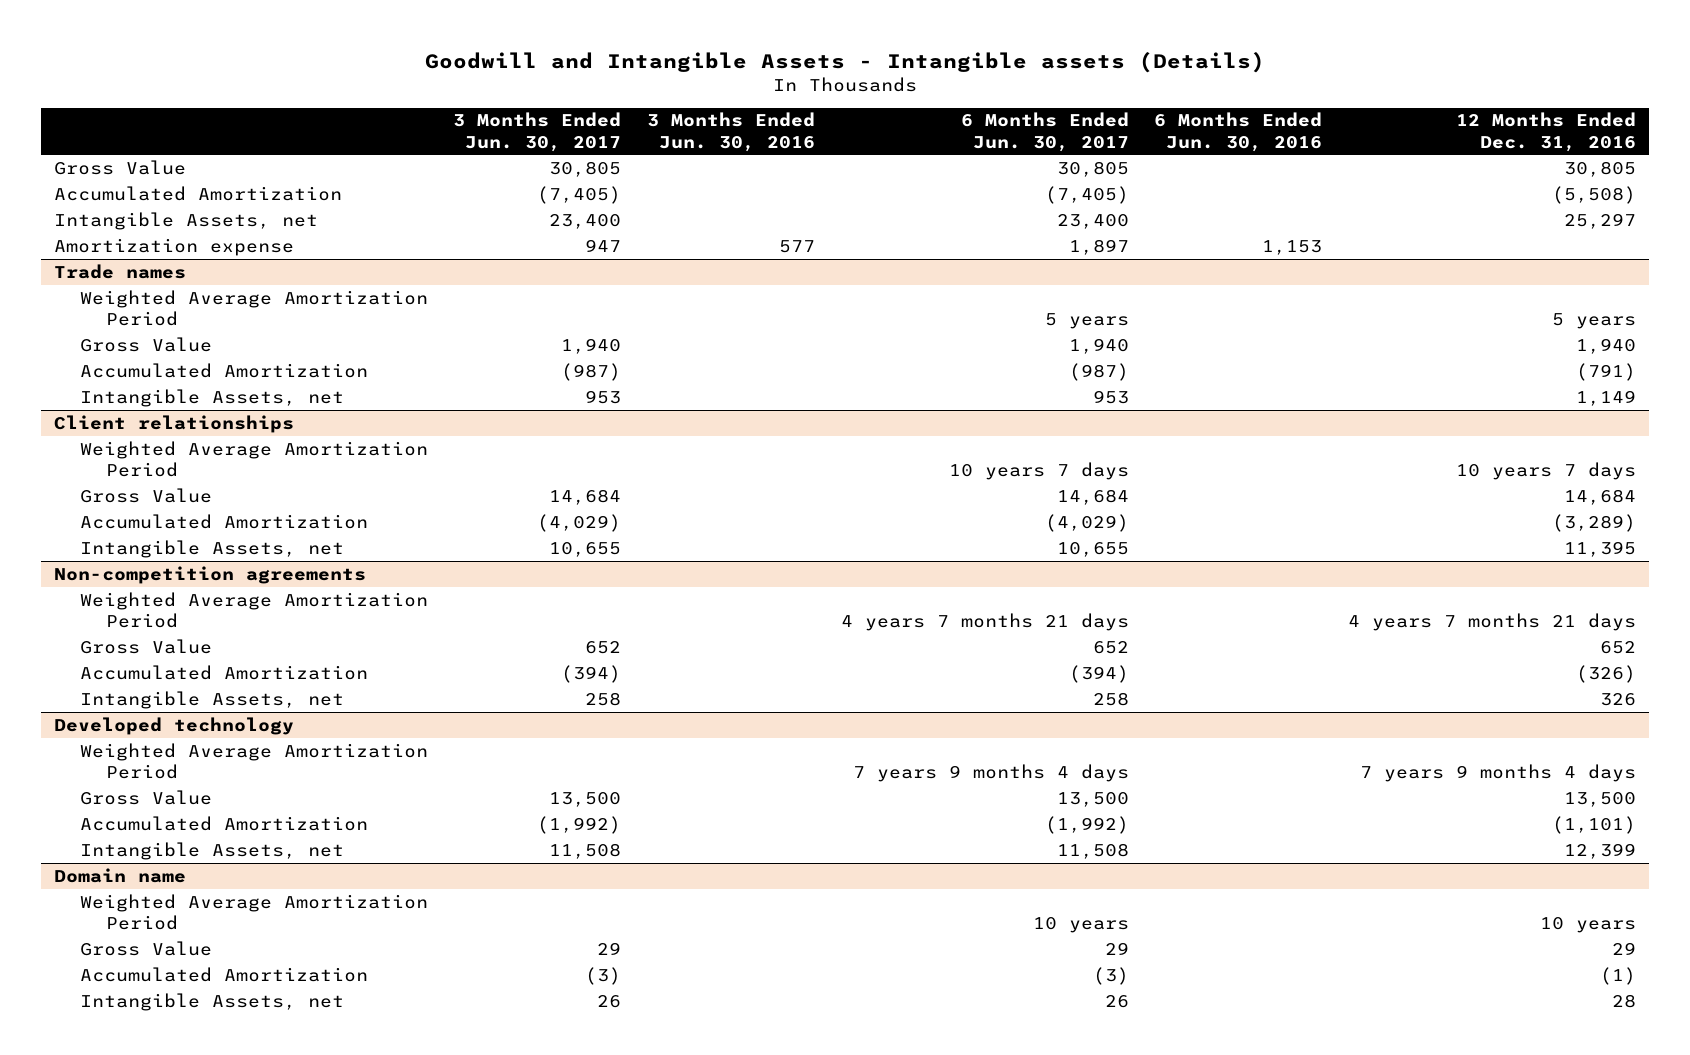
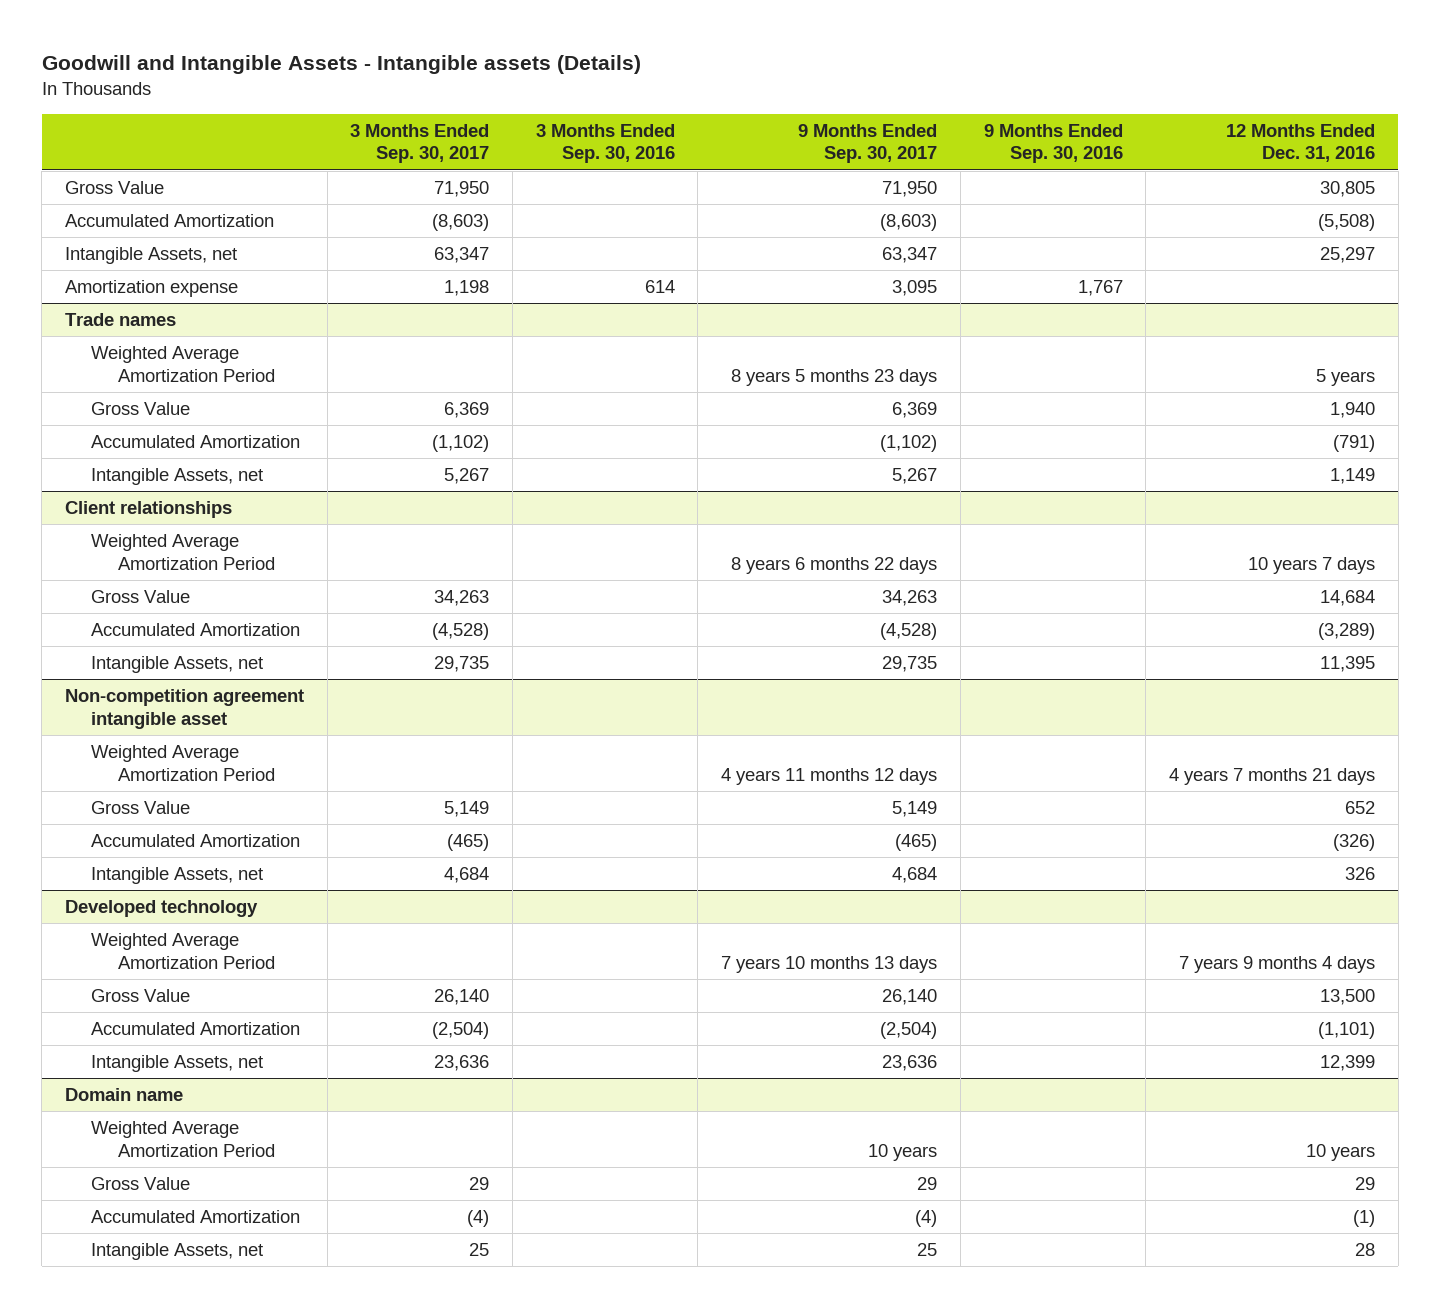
[453,112,622,152] 3 Months Ended Jun. 30, 2017 -> none
[647,112,816,152] 3 Months Ended Jun. 30, 2016 -> none
[960,112,1129,152] 6 Months Ended Jun. 30, 2017 -> none
[1154,112,1323,152] 6 Months Ended Jun. 30, 2016 -> none
none -> [350,123,490,164] 3 Months Ended Sep. 30, 2017
none -> [535,123,675,164] 3 Months Ended Sep. 30, 2016
none -> [798,123,938,164] 9 Months Ended Sep. 30, 2017
none -> [983,123,1123,164] 9 Months Ended Sep. 30, 2016
[53,565,366,584] Non-competition agreements -> [64,688,304,729] Non-competition agreement intangible asset

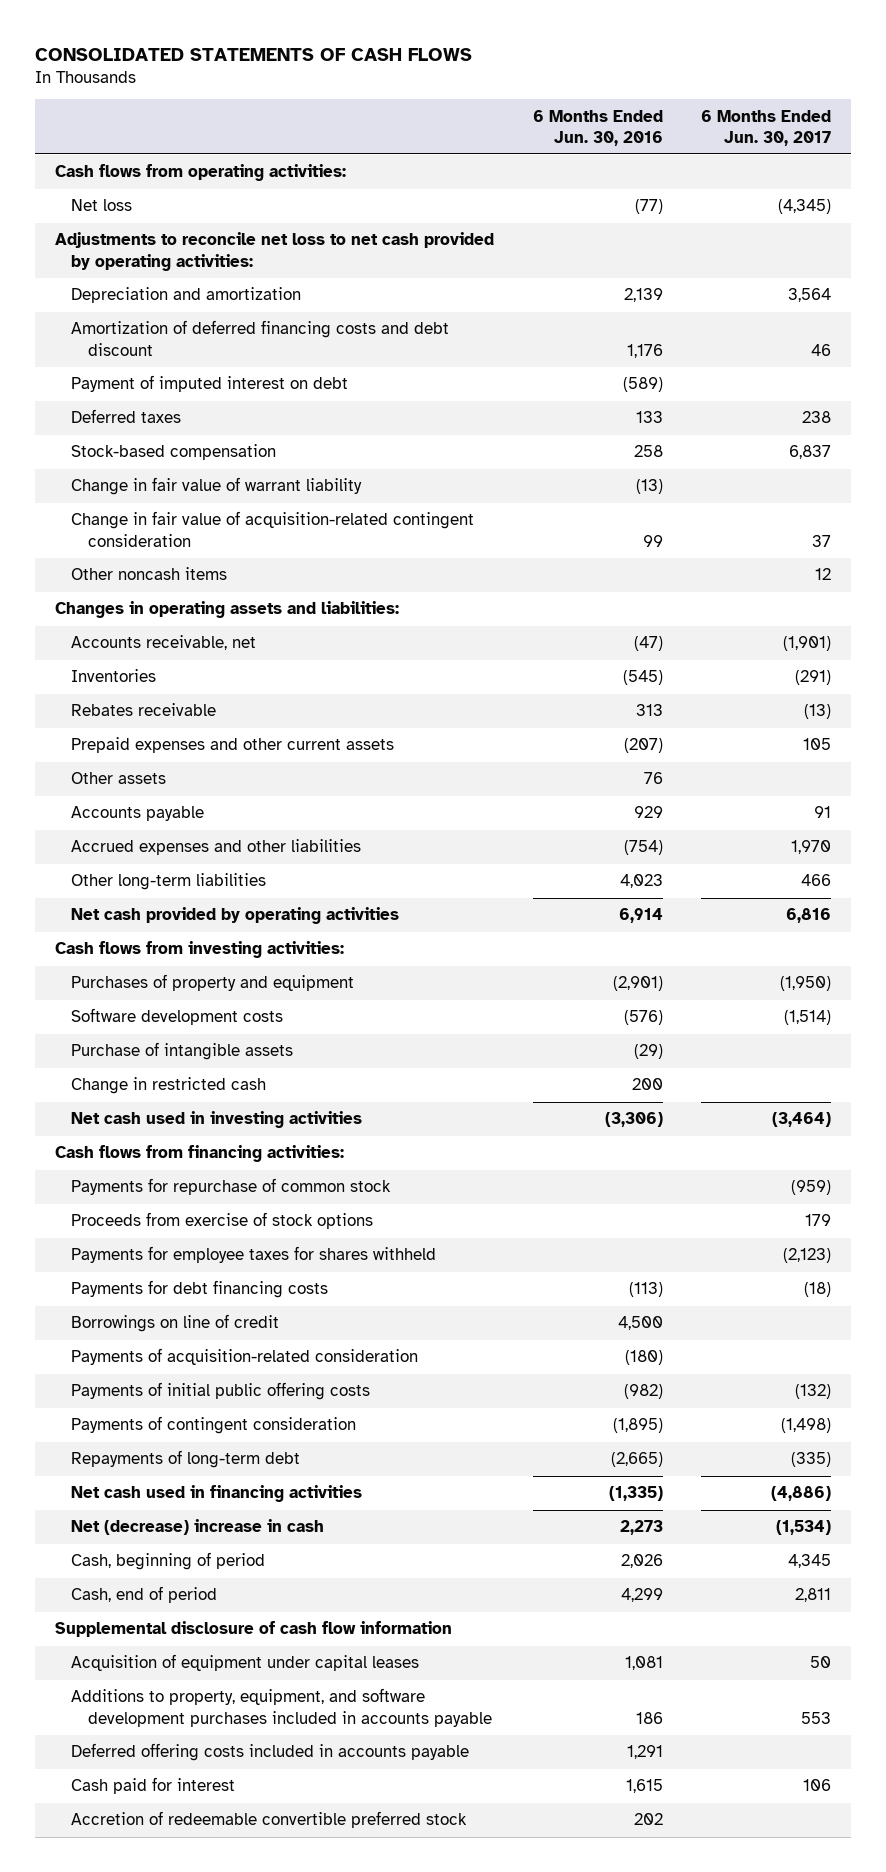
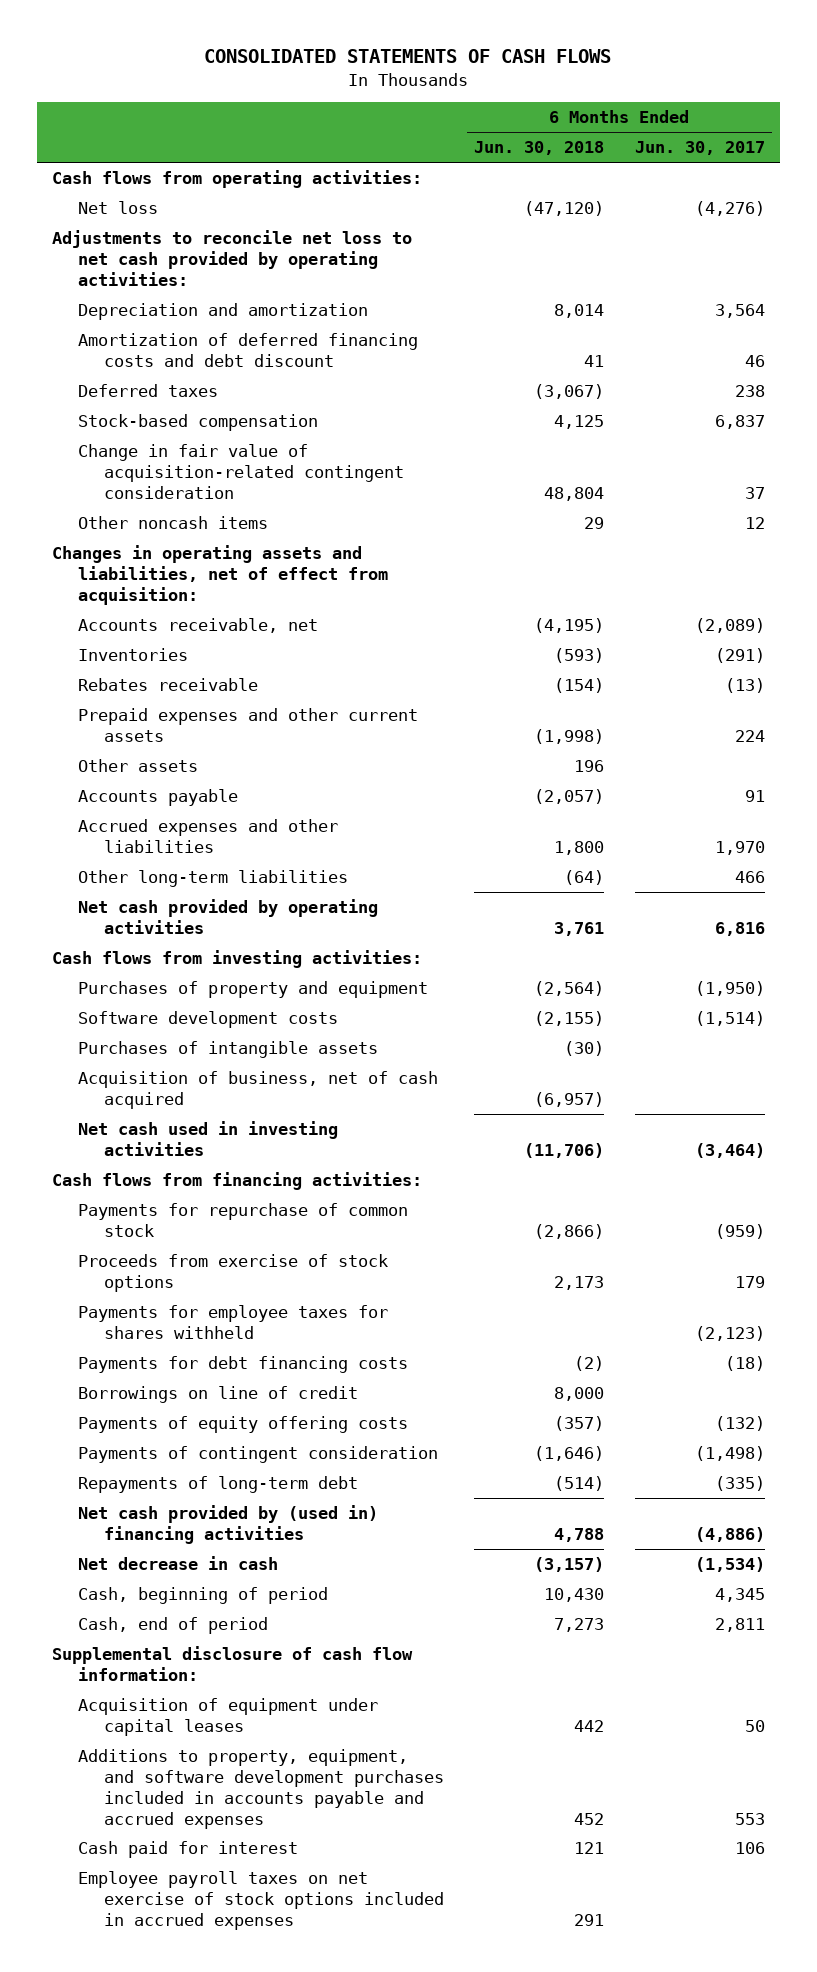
[532,109,663,146] 6 Months Ended Jun. 30, 2016 -> none
none -> [474,141,605,156] Jun. 30, 2018
[778,199,832,215] (4,345) -> [694,201,765,217] (4,276)
[71,375,349,393] Payment of imputed interest on debt -> none
[71,477,363,496] Change in fair value of warrant liability -> none
[54,601,399,619] Changes in operating assets and liabilities: -> [52,545,389,605] Changes in operating assets and liabilities, net of effect from acquisition:
[783,636,832,652] (1,901) -> [694,618,765,634] (2,089)
[803,738,832,751] 105 -> [734,729,765,742] 224
[71,1077,267,1095] Change in restricted cash -> none
[71,1042,294,1061] Purchase of intangible assets -> [78,1041,379,1059] Purchases of intangible assets
none -> [78,1071,439,1109] Acquisition of business, net of cash acquired
[71,1348,419,1366] Payments of acquisition-related consideration -> none
[71,1382,371,1401] Payments of initial public offering costs -> [78,1416,409,1434] Payments of equity offering costs
[71,1485,363,1503] Net cash used in financing activities -> [78,1505,379,1544] Net cash provided by (used in) financing activities
[71,1519,325,1536] Net (decrease) increase in cash -> [78,1556,279,1571] Net decrease in cash
[54,1621,452,1638] Supplemental disclosure of cash flow information -> [52,1646,414,1681] Supplemental disclosure of cash flow information:
[71,1743,470,1762] Deferred offering costs included in accounts payable -> none
[71,1688,492,1727] Additions to property, equipment, and software development purchases included in accounts payable -> [78,1749,444,1829] Additions to property, equipment, and software development purchases included in accounts payable and accrued expenses
[71,1811,468,1829] Accretion of redeemable convertible preferred stock -> none
none -> [78,1871,444,1930] Employee payroll taxes on net exercise of stock options included in accrued expenses

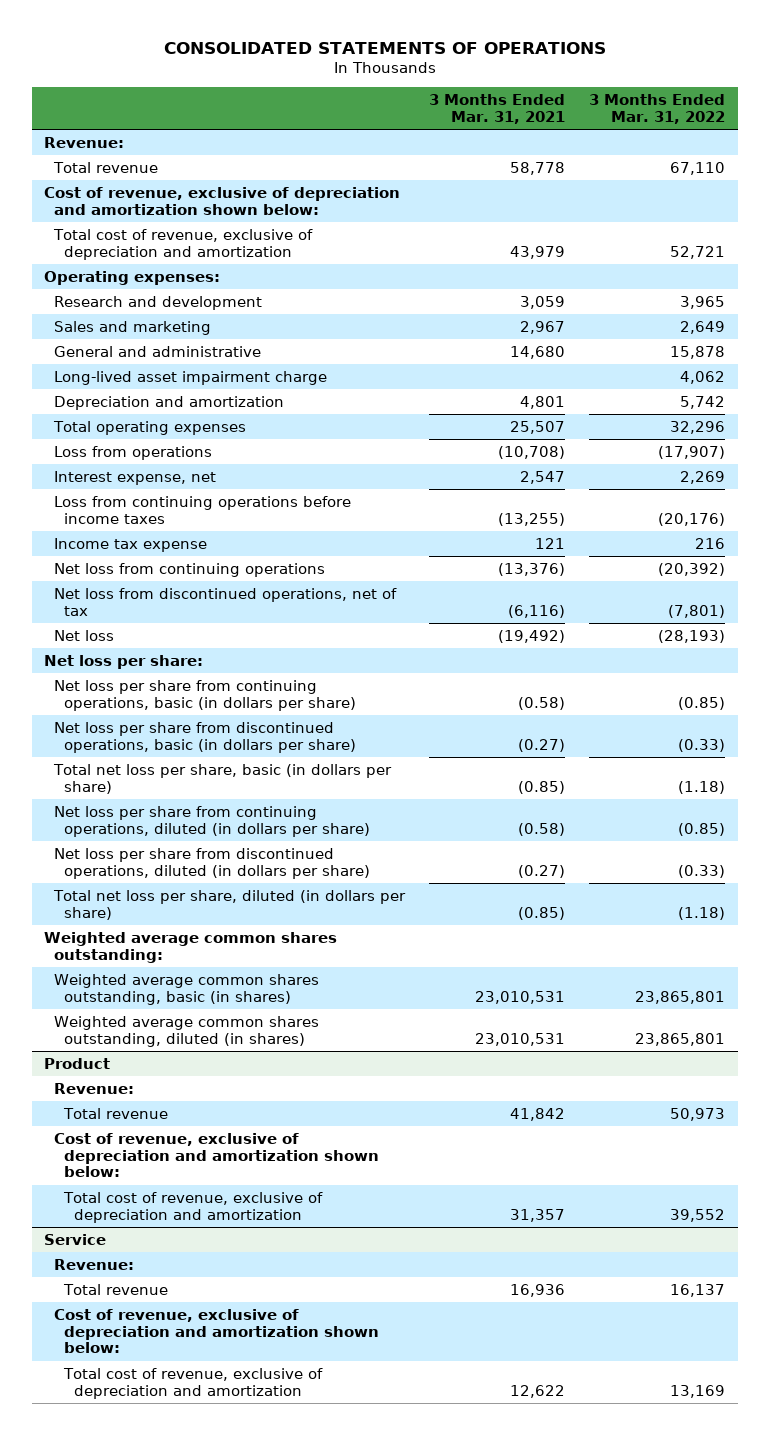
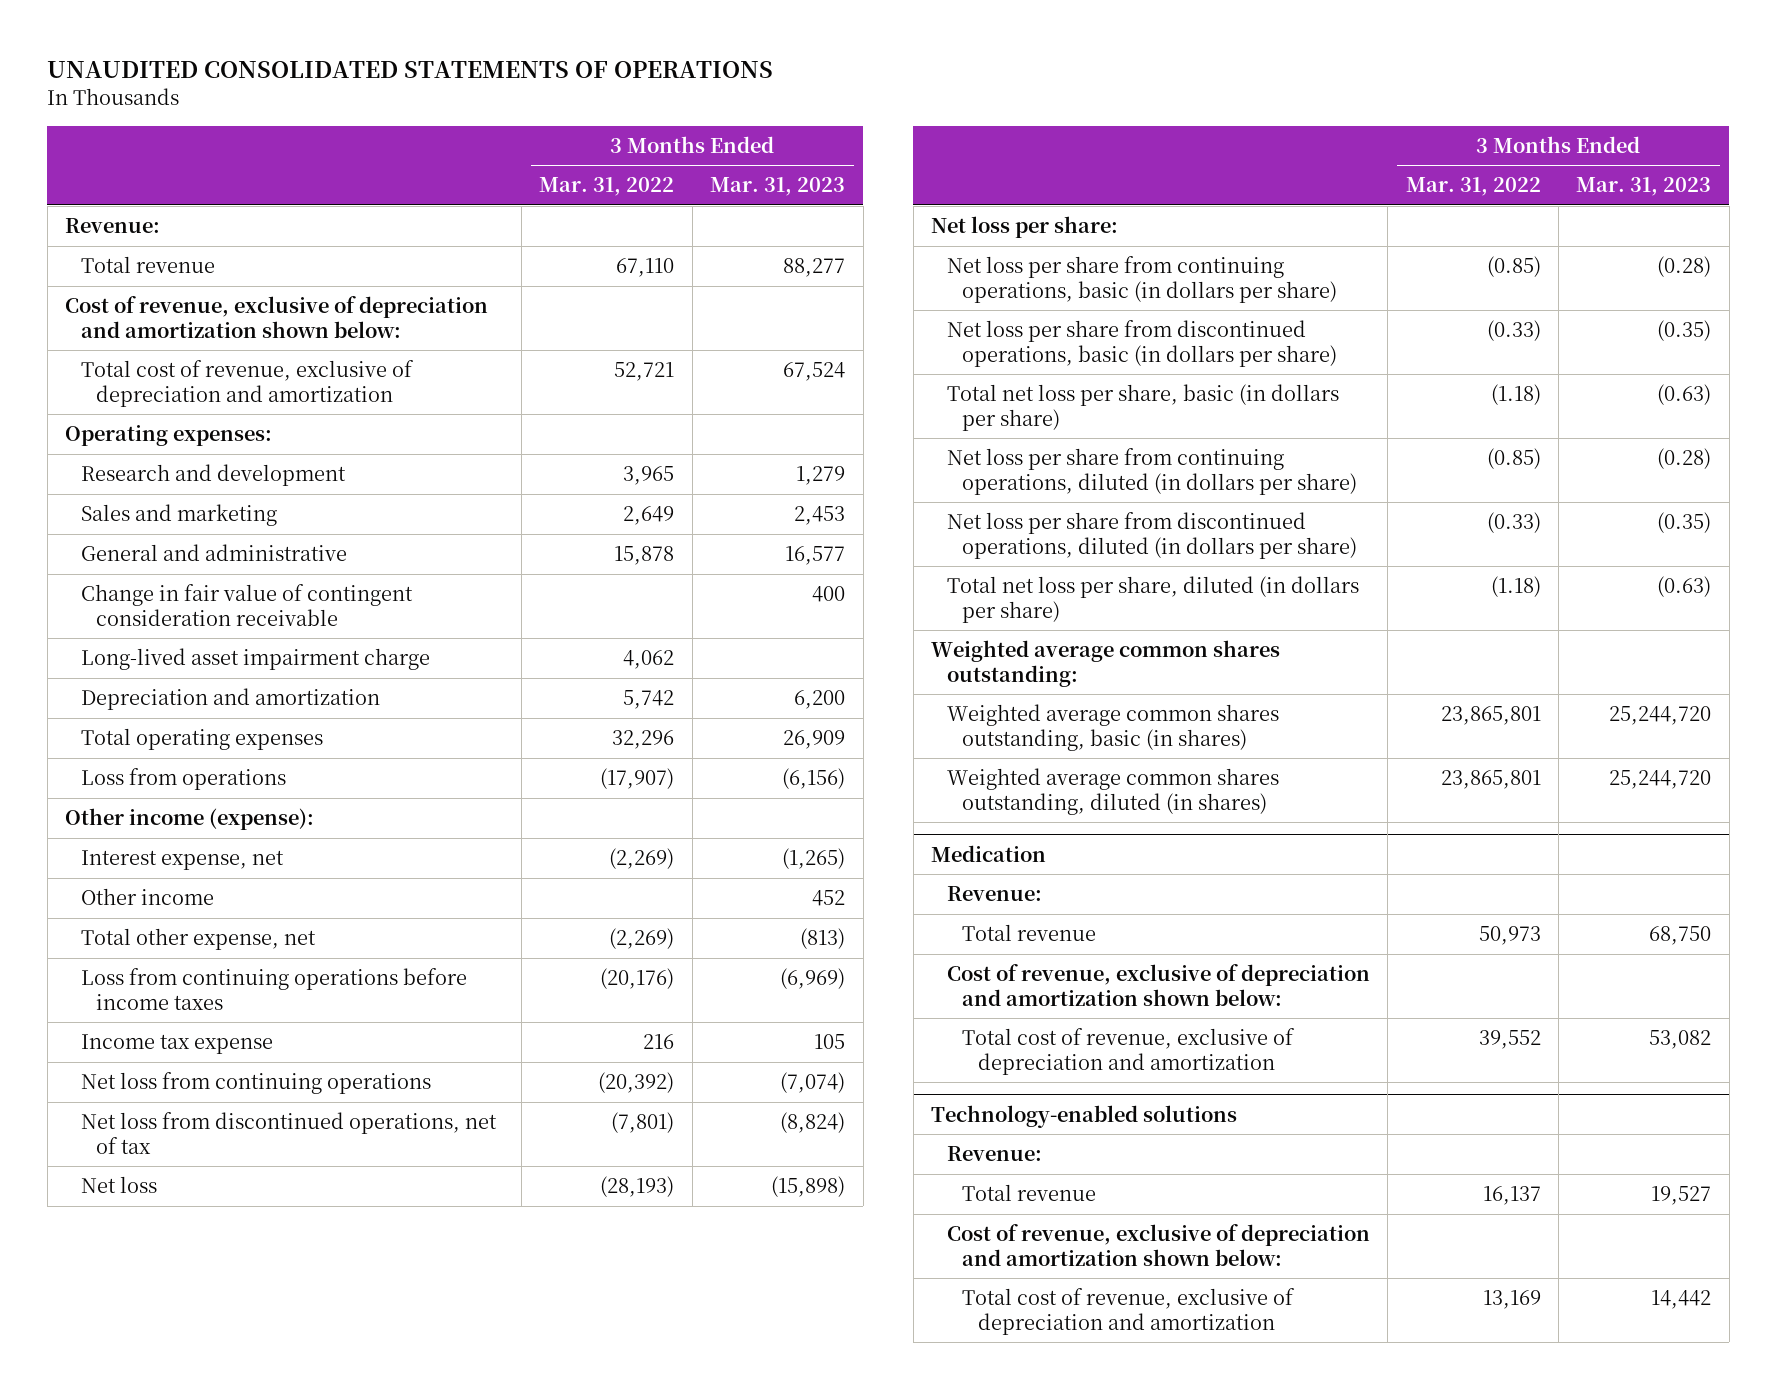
[163,41,606,54] CONSOLIDATED STATEMENTS OF OPERATIONS -> [47,61,774,79] UNAUDITED CONSOLIDATED STATEMENTS OF OPERATIONS
[429,94,566,124] 3 Months Ended Mar. 31, 2021 -> none
none -> [710,177,846,197] Mar. 31, 2023
none -> [80,584,413,627] Change in fair value of contingent consideration receivable
none -> [65,808,315,831] Other income (expense):
[680,470,726,484] 2,269 -> [609,848,675,870] (2,269)
none -> [80,888,214,906] Other income
none -> [80,928,316,951] Total other expense, net
[43,1057,110,1069] Product -> none
none -> [931,844,1047,862] Medication
[43,1233,106,1245] Service -> none
none -> [931,1104,1238,1128] Technology-enabled solutions

